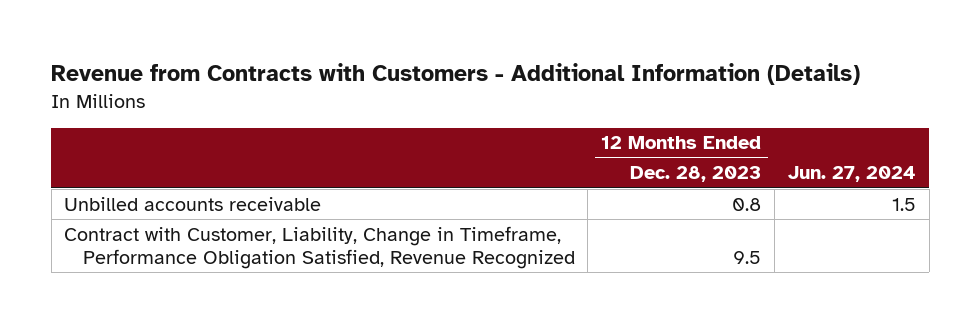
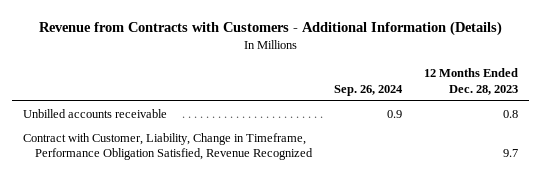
[787,166,916,183] Jun. 27, 2024 -> none
none -> [334,84,404,96] Sep. 26, 2024
[733,251,762,265] 9.5 -> [503,149,519,158] 9.7

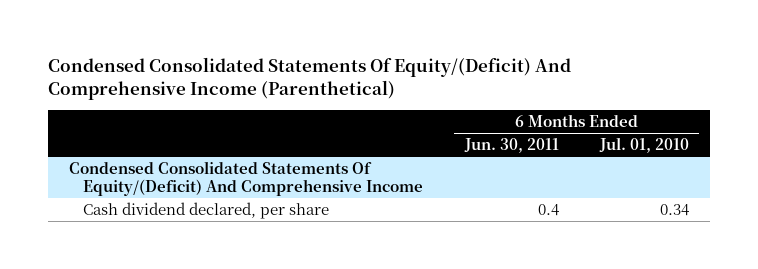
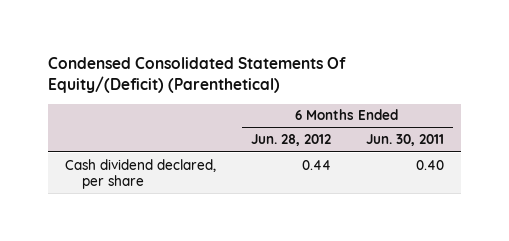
[48,56,572,100] Condensed Consolidated Statements Of Equity/(Deficit) And Comprehensive Income (Parenthetical) -> [47,56,346,94] Condensed Consolidated Statements Of Equity/(Deficit) (Parenthetical)
[598,137,689,154] Jul. 01, 2010 -> none
none -> [250,134,331,147] Jun. 28, 2012
[68,161,424,197] Condensed Consolidated Statements Of Equity/(Deficit) And Comprehensive Income -> none
[537,204,559,217] 0.4 -> [415,159,444,170] 0.40

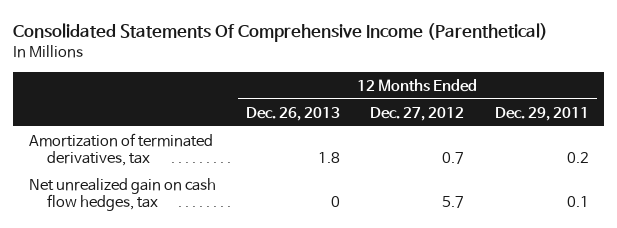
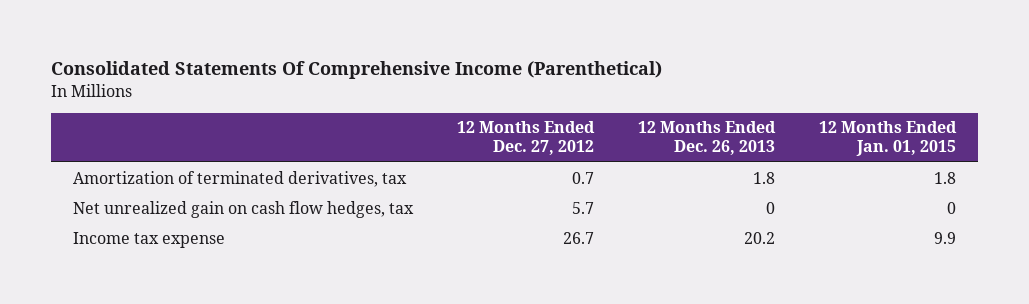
[494,106,589,121] Dec. 29, 2011 -> none
none -> [819,121,958,157] 12 Months Ended Jan. 01, 2015
none -> [72,231,225,248] Income tax expense

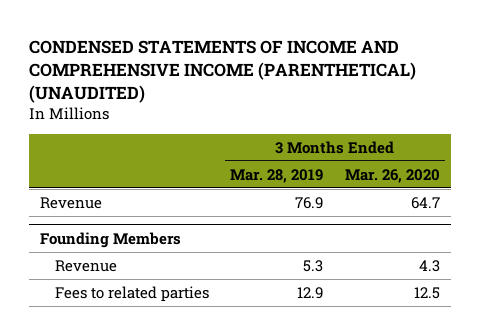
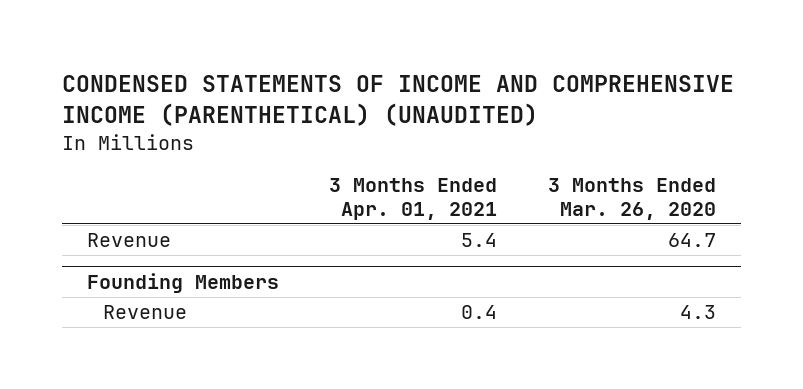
[230,168,324,183] Mar. 28, 2019 -> none
none -> [329,178,498,220] 3 Months Ended Apr. 01, 2021
[54,285,209,302] Fees to related parties -> none

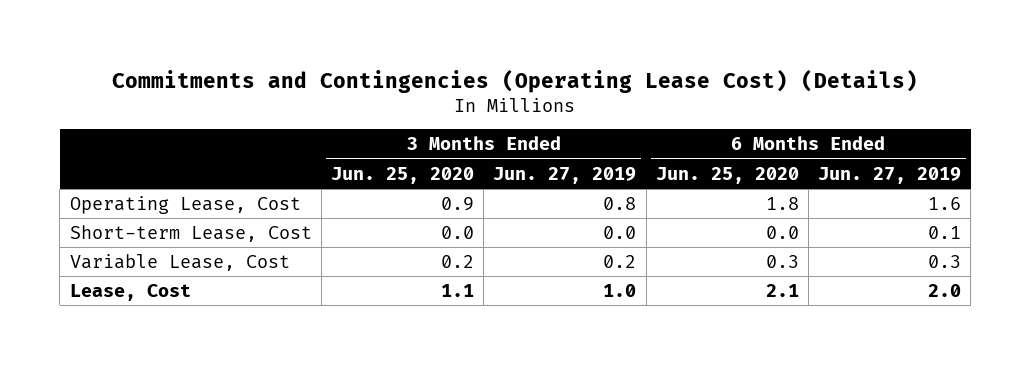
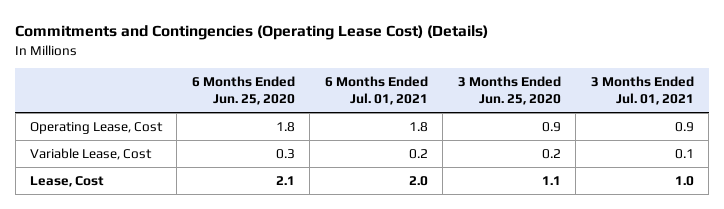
[493,166,637,184] Jun. 27, 2019 -> none
[818,166,962,184] Jun. 27, 2019 -> none
none -> [324,76,428,106] 6 Months Ended Jul. 01, 2021
none -> [590,76,694,106] 3 Months Ended Jul. 01, 2021
[69,224,312,242] Short-term Lease, Cost -> none

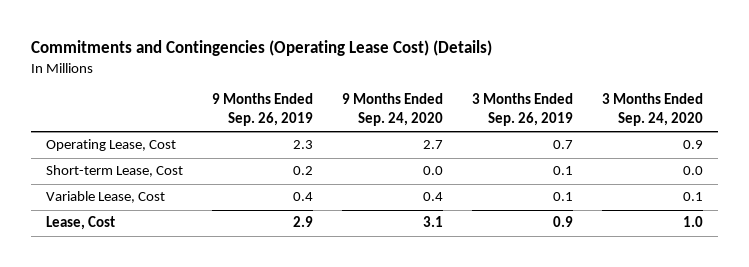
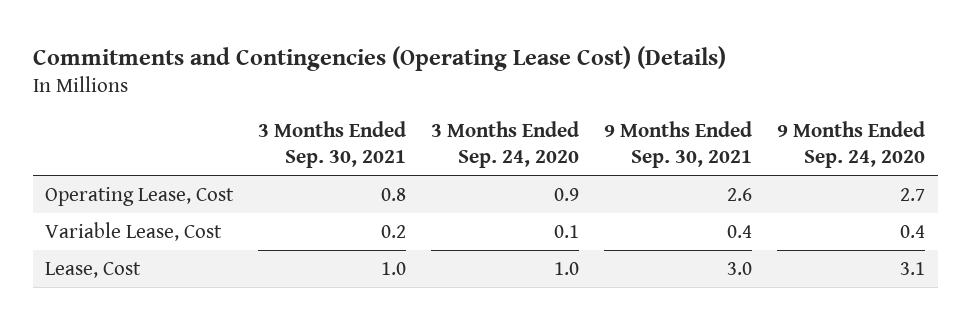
[211,93,313,126] 9 Months Ended Sep. 26, 2019 -> none
[472,93,574,126] 3 Months Ended Sep. 26, 2019 -> none
none -> [258,121,407,169] 3 Months Ended Sep. 30, 2021
none -> [604,121,753,169] 9 Months Ended Sep. 30, 2021
[45,165,183,178] Short-term Lease, Cost -> none

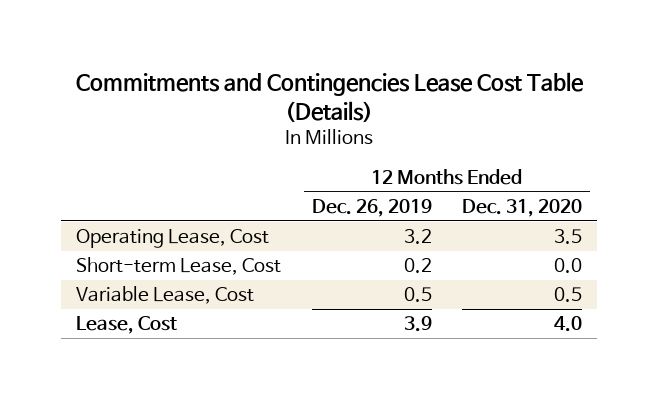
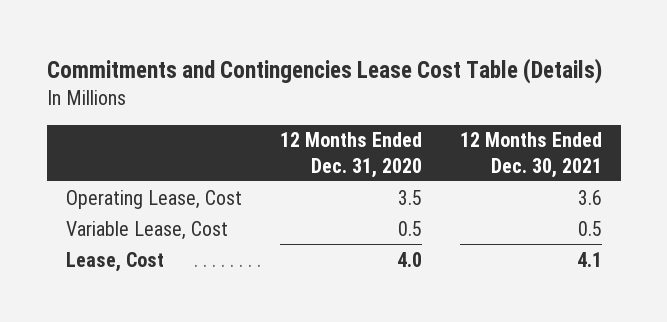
[311,198,432,217] Dec. 26, 2019 -> none
none -> [459,132,602,178] 12 Months Ended Dec. 30, 2021
[76,257,282,276] Short-term Lease, Cost -> none

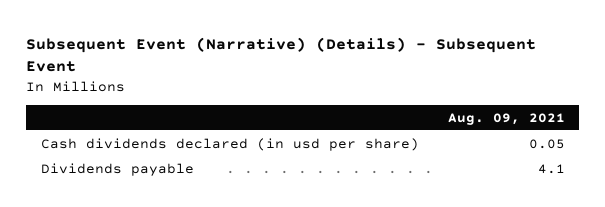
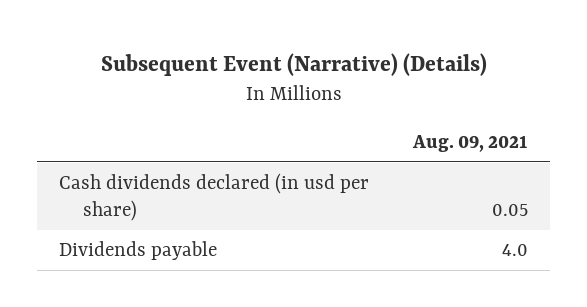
[26,36,537,73] Subsequent Event (Narrative) (Details) - Subsequent Event -> [100,52,487,76] Subsequent Event (Narrative) (Details)
[537,163,565,174] 4.1 -> [502,244,529,257] 4.0

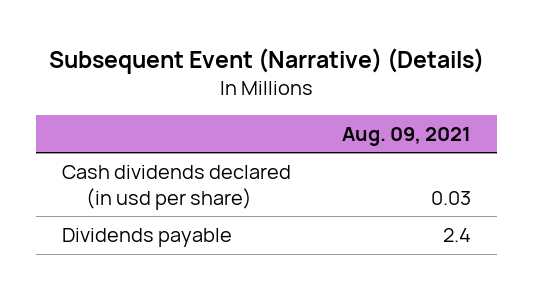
[492,203,529,216] 0.05 -> [431,190,472,205] 0.03
[502,244,529,257] 4.0 -> [443,228,472,243] 2.4

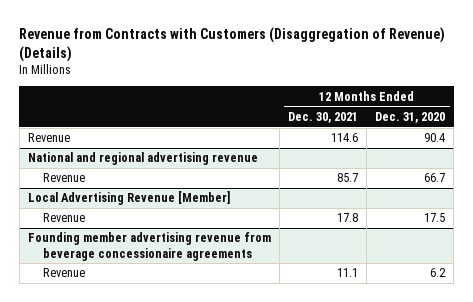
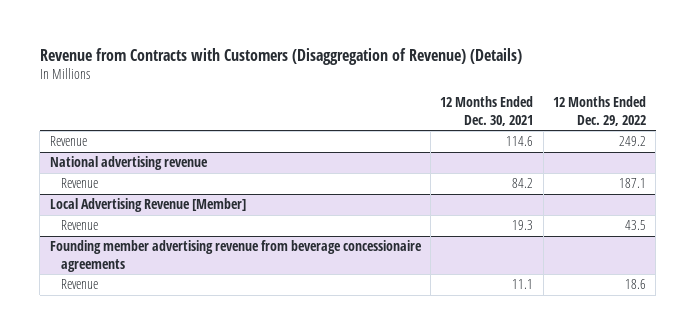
[375,111,446,123] Dec. 31, 2020 -> none
none -> [553,96,647,126] 12 Months Ended Dec. 29, 2022
[28,152,259,166] National and regional advertising revenue -> [49,156,208,171] National advertising revenue
[337,173,359,183] 85.7 -> [512,178,534,189] 84.2
[337,213,359,223] 17.8 -> [512,220,534,231] 19.3

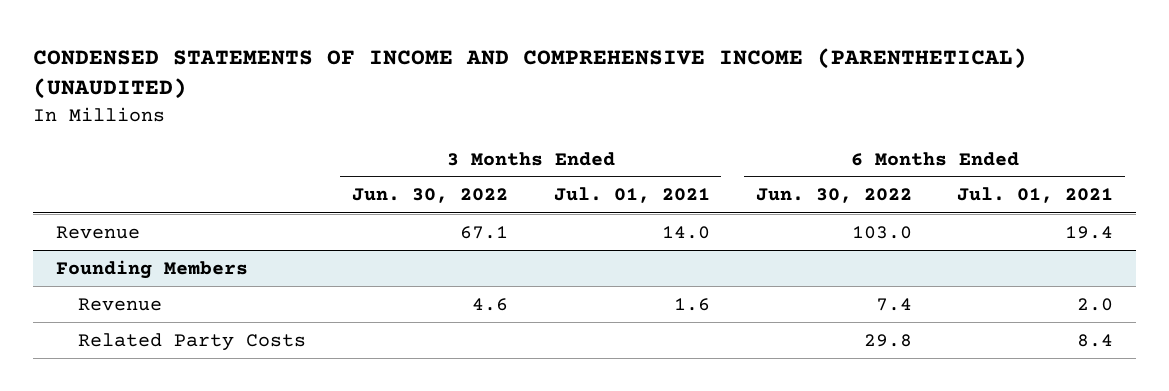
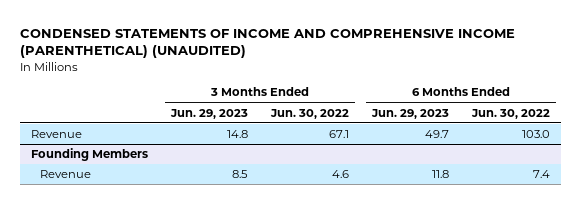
[553,187,710,204] Jul. 01, 2021 -> none
[957,187,1114,204] Jul. 01, 2021 -> none
none -> [170,108,249,119] Jun. 29, 2023
none -> [370,108,449,119] Jun. 29, 2023
[78,332,307,351] Related Party Costs -> none

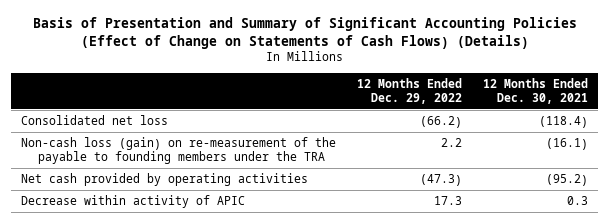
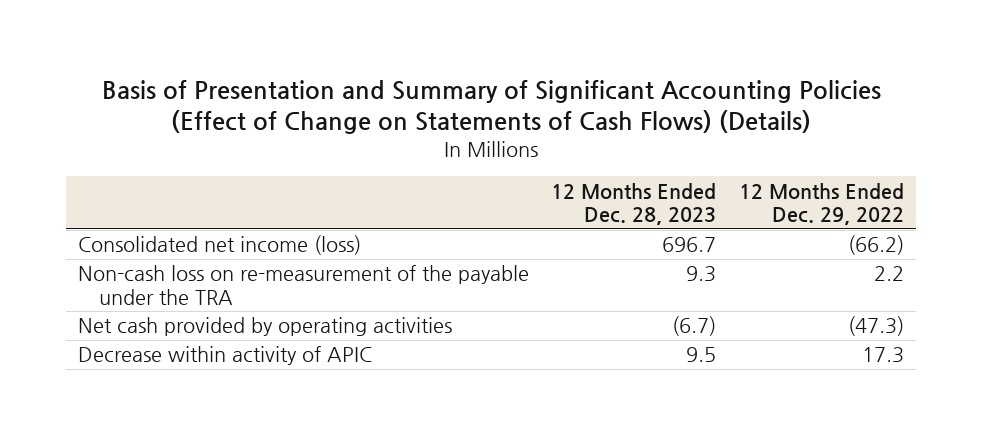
[483,77,589,104] 12 Months Ended Dec. 30, 2021 -> none
none -> [551,182,717,226] 12 Months Ended Dec. 28, 2023
[21,114,169,125] Consolidated net loss -> [77,235,361,256] Consolidated net income (loss)
[21,136,337,165] Non-cash loss (gain) on re-measurement of the payable to founding members under the TRA -> [77,265,529,305] Non-cash loss on re-measurement of the payable under the TRA

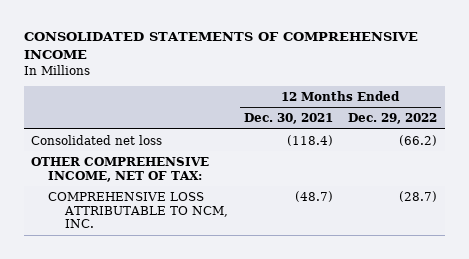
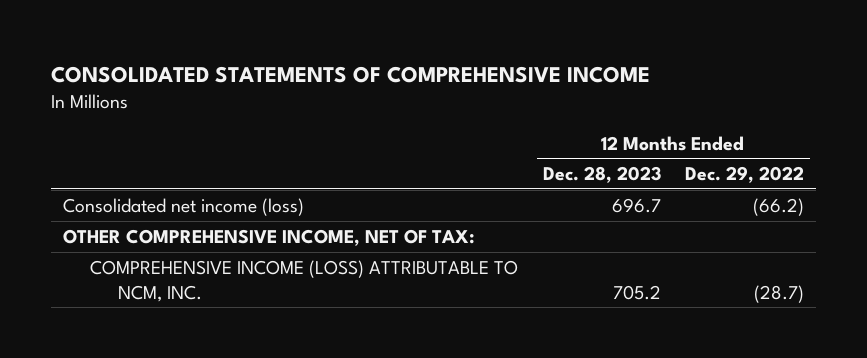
[243,113,333,125] Dec. 30, 2021 -> none
none -> [542,166,661,184] Dec. 28, 2023
[31,134,163,145] Consolidated net loss -> [63,197,305,216] Consolidated net income (loss)
[48,191,229,229] COMPREHENSIVE LOSS ATTRIBUTABLE TO NCM, INC. -> [90,259,519,302] COMPREHENSIVE INCOME (LOSS) ATTRIBUTABLE TO NCM, INC.

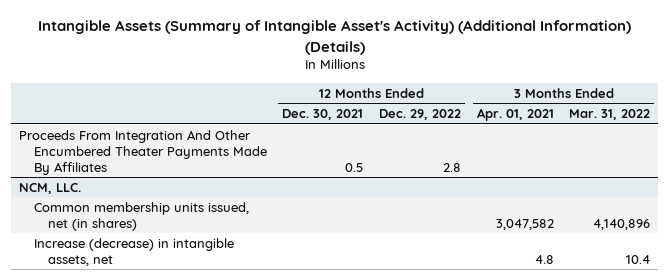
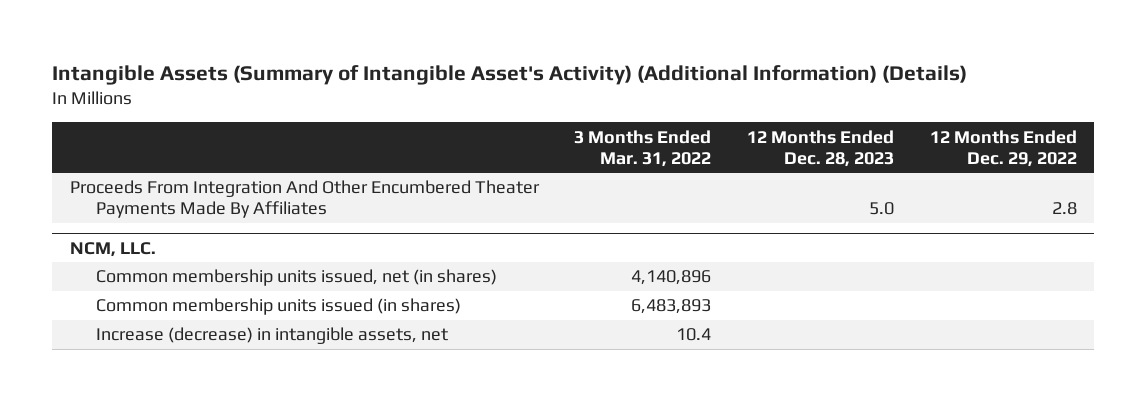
[282,109,364,121] Dec. 30, 2021 -> none
[476,108,554,122] Apr. 01, 2021 -> none
none -> [746,129,894,167] 12 Months Ended Dec. 28, 2023
none -> [96,298,462,316] Common membership units issued (in shares)

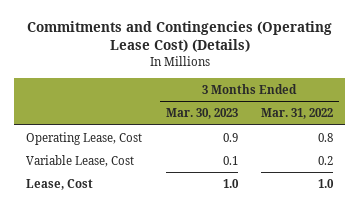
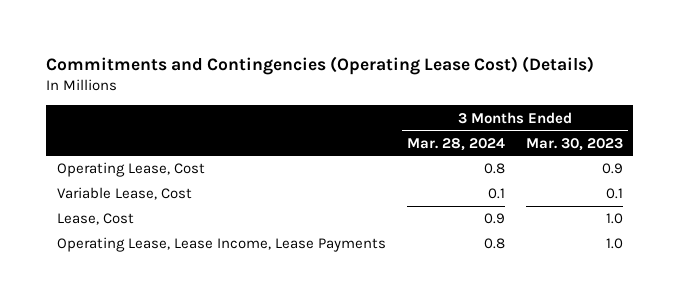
[261,108,334,120] Mar. 31, 2022 -> none
none -> [406,137,505,151] Mar. 28, 2024
none -> [56,237,386,253] Operating Lease, Lease Income, Lease Payments

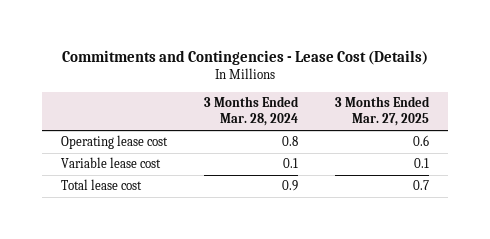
[46,55,595,75] Commitments and Contingencies (Operating Lease Cost) (Details) -> [62,49,429,65] Commitments and Contingencies - Lease Cost (Details)
[525,137,623,151] Mar. 30, 2023 -> none
none -> [335,96,431,127] 3 Months Ended Mar. 27, 2025
[56,237,386,253] Operating Lease, Lease Income, Lease Payments -> none
[56,162,205,178] Operating Lease, Cost -> [60,135,168,150] Operating lease cost
[56,187,192,201] Variable Lease, Cost -> [60,157,161,169] Variable lease cost
[56,213,134,226] Lease, Cost -> [60,179,142,191] Total lease cost

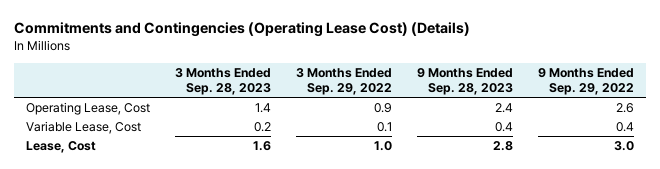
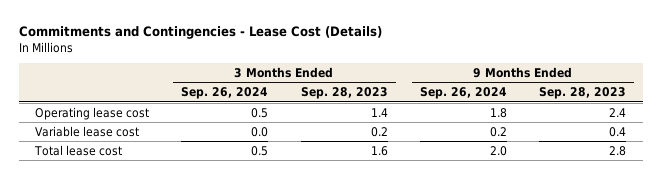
[13,22,470,38] Commitments and Contingencies (Operating Lease Cost) (Details) -> [18,26,382,40] Commitments and Contingencies - Lease Cost (Details)
[295,67,392,96] 3 Months Ended Sep. 29, 2022 -> none
[537,67,634,96] 9 Months Ended Sep. 29, 2022 -> none
none -> [181,87,269,100] Sep. 26, 2024
none -> [419,87,507,100] Sep. 26, 2024
[26,101,151,115] Operating Lease, Cost -> [34,106,149,120] Operating lease cost
[26,120,142,134] Variable Lease, Cost -> [34,125,139,137] Variable lease cost
[26,140,97,153] Lease, Cost -> [33,144,122,156] Total lease cost

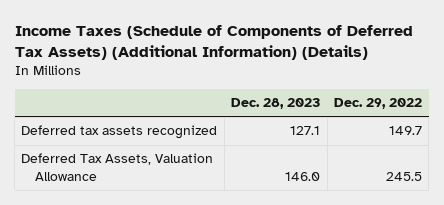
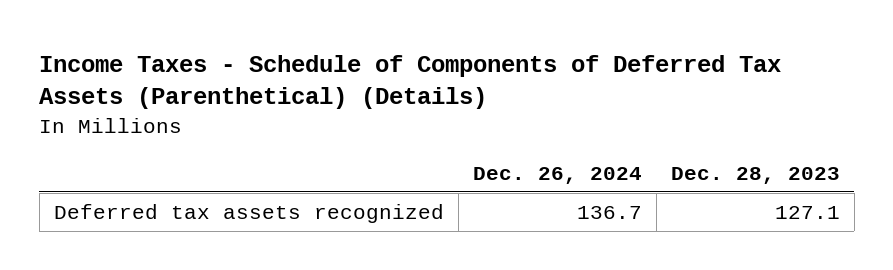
[14,24,413,60] Income Taxes (Schedule of Components of Deferred Tax Assets) (Additional Information) (Details) -> [39,54,782,110] Income Taxes - Schedule of Components of Deferred Tax Assets (Parenthetical) (Details)
[334,98,423,110] Dec. 29, 2022 -> none
none -> [472,166,642,184] Dec. 26, 2024
[21,153,214,181] Deferred Tax Assets, Valuation Allowance -> none

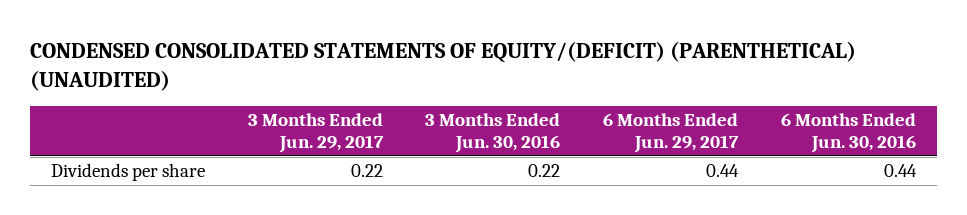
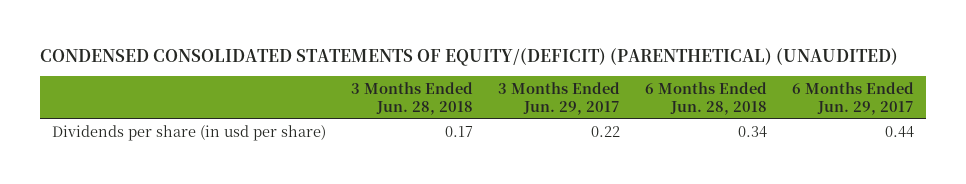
[425,112,561,153] 3 Months Ended Jun. 30, 2016 -> none
[780,112,916,153] 6 Months Ended Jun. 30, 2016 -> none
none -> [351,81,474,115] 3 Months Ended Jun. 28, 2018
none -> [644,81,767,115] 6 Months Ended Jun. 28, 2018
[50,163,205,182] Dividends per share -> [52,125,327,142] Dividends per share (in usd per share)

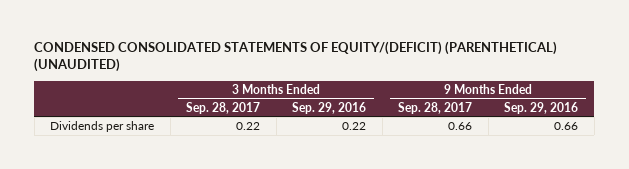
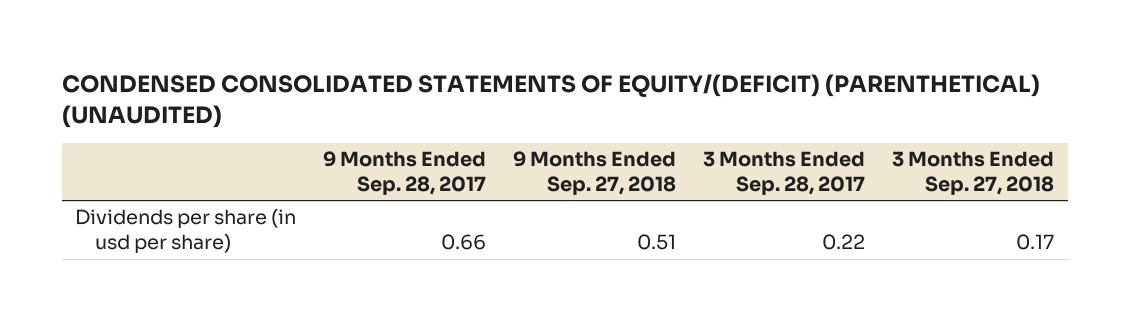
[292,101,367,114] Sep. 29, 2016 -> none
[504,101,579,114] Sep. 29, 2016 -> none
none -> [513,151,677,196] 9 Months Ended Sep. 27, 2018
none -> [892,151,1055,196] 3 Months Ended Sep. 27, 2018
[50,120,155,132] Dividends per share -> [75,208,297,254] Dividends per share (in usd per share)

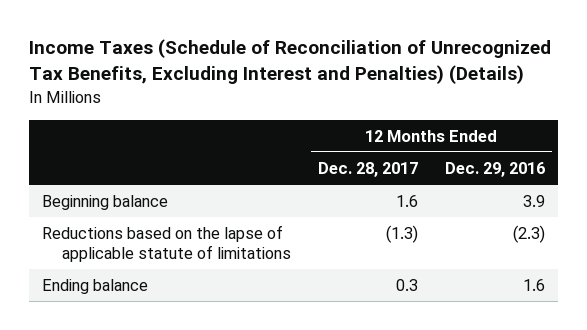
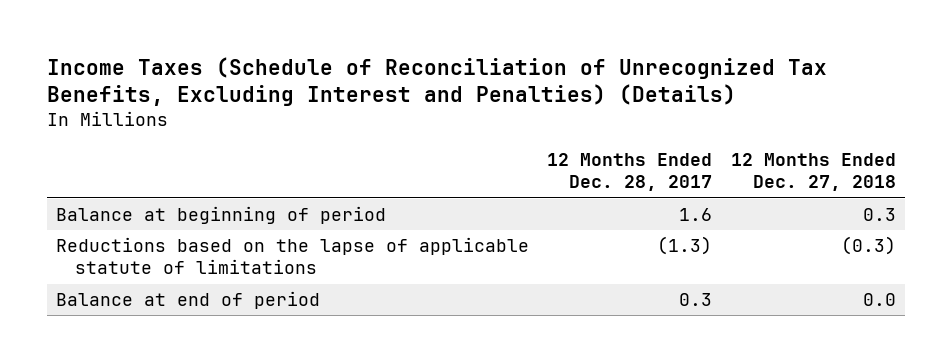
[444,162,545,178] Dec. 29, 2016 -> none
none -> [730,153,896,192] 12 Months Ended Dec. 27, 2018
[42,195,169,211] Beginning balance -> [56,206,387,225] Balance at beginning of period
[42,279,149,295] Ending balance -> [56,291,321,310] Balance at end of period

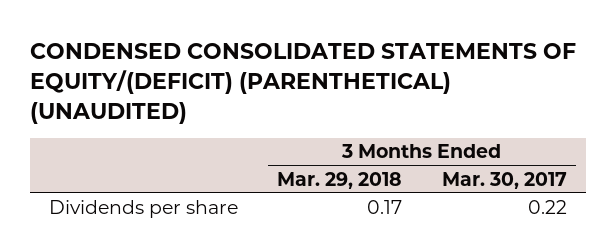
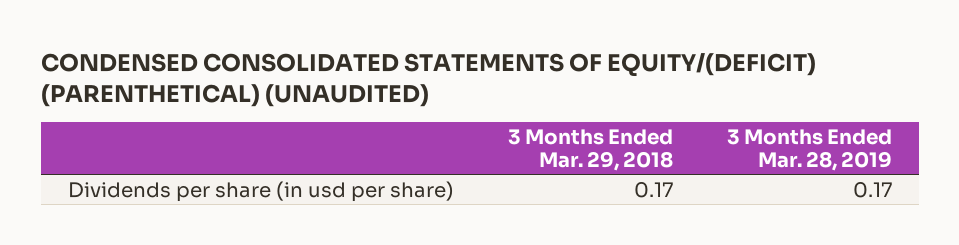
[441,171,567,189] Mar. 30, 2017 -> none
none -> [726,128,892,172] 3 Months Ended Mar. 28, 2019
[49,200,239,219] Dividends per share -> [67,180,454,202] Dividends per share (in usd per share)

